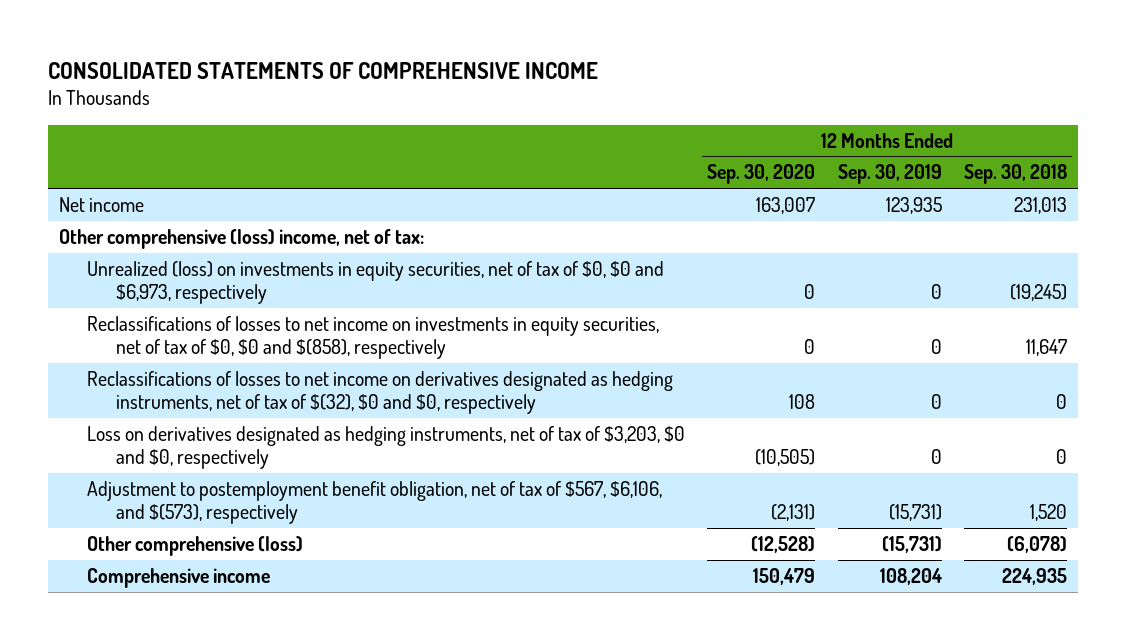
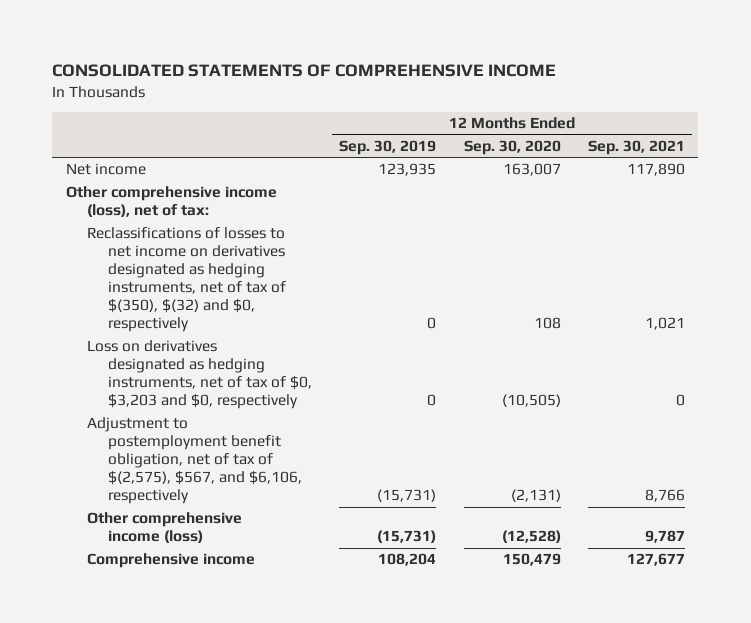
[963,164,1067,185] Sep. 30, 2018 -> none
none -> [587,139,685,155] Sep. 30, 2021
[87,261,665,304] Unrealized (loss) on investments in equity securities, net of tax of $0, $0 and $6,973, respectively -> none
[87,316,660,359] Reclassifications of losses to net income on investments in equity securities, net of tax of $0, $0 and $(858), respectively -> none
[59,229,425,250] Other comprehensive (loss) income, net of tax: -> [66,186,278,218] Other comprehensive income (loss), net of tax:
[87,371,674,414] Reclassifications of losses to net income on derivatives designated as hedging instruments, net of tax of $(32), $0 and $0, respectively -> [87,227,287,333] Reclassifications of losses to net income on derivatives designated as hedging instruments, net of tax of $(350), $(32) and $0, respectively
[87,426,686,469] Loss on derivatives designated as hedging instruments, net of tax of $3,203, $0 and $0, respectively -> [87,340,313,410] Loss on derivatives designated as hedging instruments, net of tax of $0, $3,203 and $0, respectively
[87,481,663,524] Adjustment to postemployment benefit obligation, net of tax of $567, $6,106, and $(573), respectively -> [87,417,303,505] Adjustment to postemployment benefit obligation, net of tax of $(2,575), $567, and $6,106, respectively
[87,536,304,557] Other comprehensive (loss) -> [87,512,243,544] Other comprehensive income (loss)

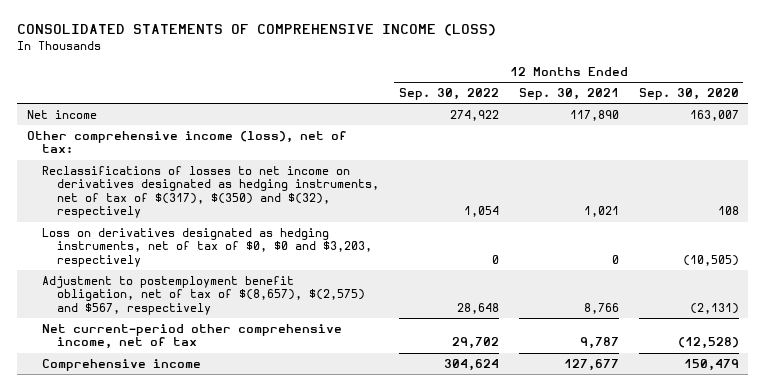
[52,64,557,78] CONSOLIDATED STATEMENTS OF COMPREHENSIVE INCOME -> [16,24,496,37] CONSOLIDATED STATEMENTS OF COMPREHENSIVE INCOME (LOSS)
[339,139,437,155] Sep. 30, 2019 -> none
none -> [398,87,499,100] Sep. 30, 2022
[87,227,287,333] Reclassifications of losses to net income on derivatives designated as hedging instruments, net of tax of $(350), $(32) and $0, respectively -> [41,165,380,219] Reclassifications of losses to net income on derivatives designated as hedging instruments, net of tax of $(317), $(350) and $(32), respectively
[87,340,313,410] Loss on derivatives designated as hedging instruments, net of tax of $0, $3,203 and $0, respectively -> [41,227,373,267] Loss on derivatives designated as hedging instruments, net of tax of $0, $0 and $3,203, respectively
[87,417,303,505] Adjustment to postemployment benefit obligation, net of tax of $(2,575), $567, and $6,106, respectively -> [41,275,366,315] Adjustment to postemployment benefit obligation, net of tax of $(8,657), $(2,575) and $567, respectively
[87,512,243,544] Other comprehensive income (loss) -> [41,323,342,350] Net current-period other comprehensive income, net of tax

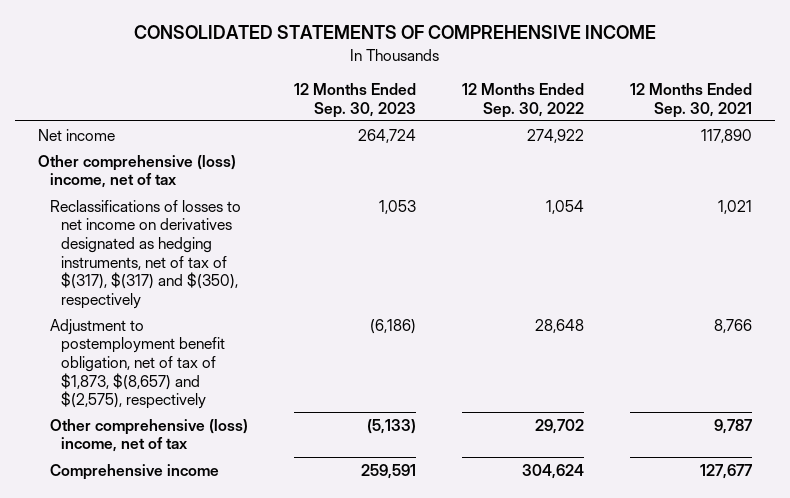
[16,24,496,37] CONSOLIDATED STATEMENTS OF COMPREHENSIVE INCOME (LOSS) -> [134,25,657,40] CONSOLIDATED STATEMENTS OF COMPREHENSIVE INCOME
[638,87,739,100] Sep. 30, 2020 -> none
none -> [293,83,416,118] 12 Months Ended Sep. 30, 2023
[41,227,373,267] Loss on derivatives designated as hedging instruments, net of tax of $0, $0 and $3,203, respectively -> none
[26,130,347,154] Other comprehensive income (loss), net of tax: -> [38,154,237,189] Other comprehensive (loss) income, net of tax
[41,165,380,219] Reclassifications of losses to net income on derivatives designated as hedging instruments, net of tax of $(317), $(350) and $(32), respectively -> [49,199,241,309] Reclassifications of losses to net income on derivatives designated as hedging instruments, net of tax of $(317), $(317) and $(350), respectively
[41,275,366,315] Adjustment to postemployment benefit obligation, net of tax of $(8,657), $(2,575) and $567, respectively -> [49,318,226,410] Adjustment to postemployment benefit obligation, net of tax of $1,873, $(8,657) and $(2,575), respectively
[41,323,342,350] Net current-period other comprehensive income, net of tax -> [49,418,248,453] Other comprehensive (loss) income, net of tax

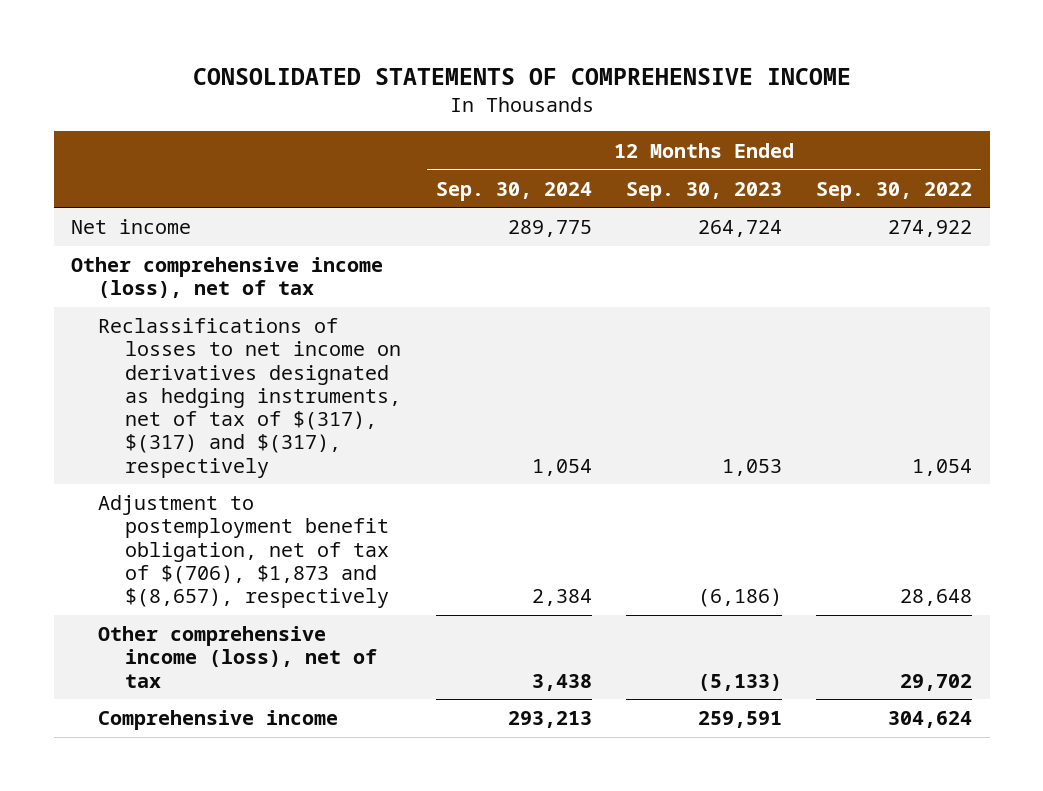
[630,83,753,118] 12 Months Ended Sep. 30, 2021 -> none
none -> [435,181,592,201] Sep. 30, 2024
[38,154,237,189] Other comprehensive (loss) income, net of tax -> [70,257,383,299] Other comprehensive income (loss), net of tax
[49,199,241,309] Reclassifications of losses to net income on derivatives designated as hedging instruments, net of tax of $(317), $(317) and $(350), respectively -> [98,318,402,478] Reclassifications of losses to net income on derivatives designated as hedging instruments, net of tax of $(317), $(317) and $(317), respectively
[49,318,226,410] Adjustment to postemployment benefit obligation, net of tax of $1,873, $(8,657) and $(2,575), respectively -> [98,495,390,609] Adjustment to postemployment benefit obligation, net of tax of $(706), $1,873 and $(8,657), respectively
[49,418,248,453] Other comprehensive (loss) income, net of tax -> [98,626,378,688] Other comprehensive income (loss), net of tax

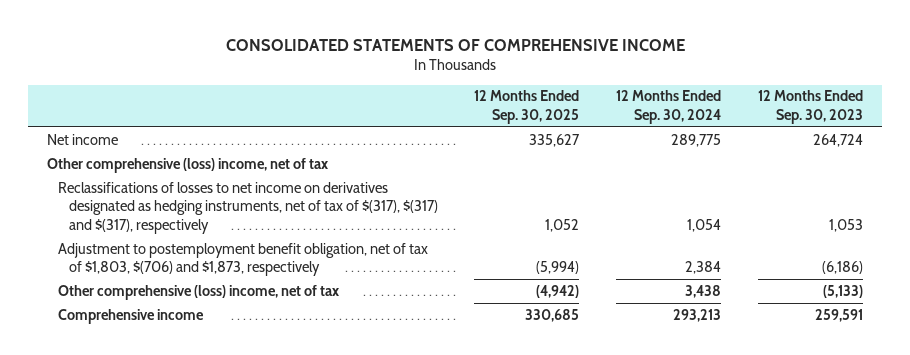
[816,181,973,201] Sep. 30, 2022 -> none
none -> [474,90,580,124] 12 Months Ended Sep. 30, 2025
[70,257,383,299] Other comprehensive income (loss), net of tax -> [46,157,328,173] Other comprehensive (loss) income, net of tax
[98,495,390,609] Adjustment to postemployment benefit obligation, net of tax of $(706), $1,873 and $(8,657), respectively -> [57,242,428,277] Adjustment to postemployment benefit obligation, net of tax of $1,803, $(706) and $1,873, respectively
[98,626,378,688] Other comprehensive income (loss), net of tax -> [57,284,339,300] Other comprehensive (loss) income, net of tax

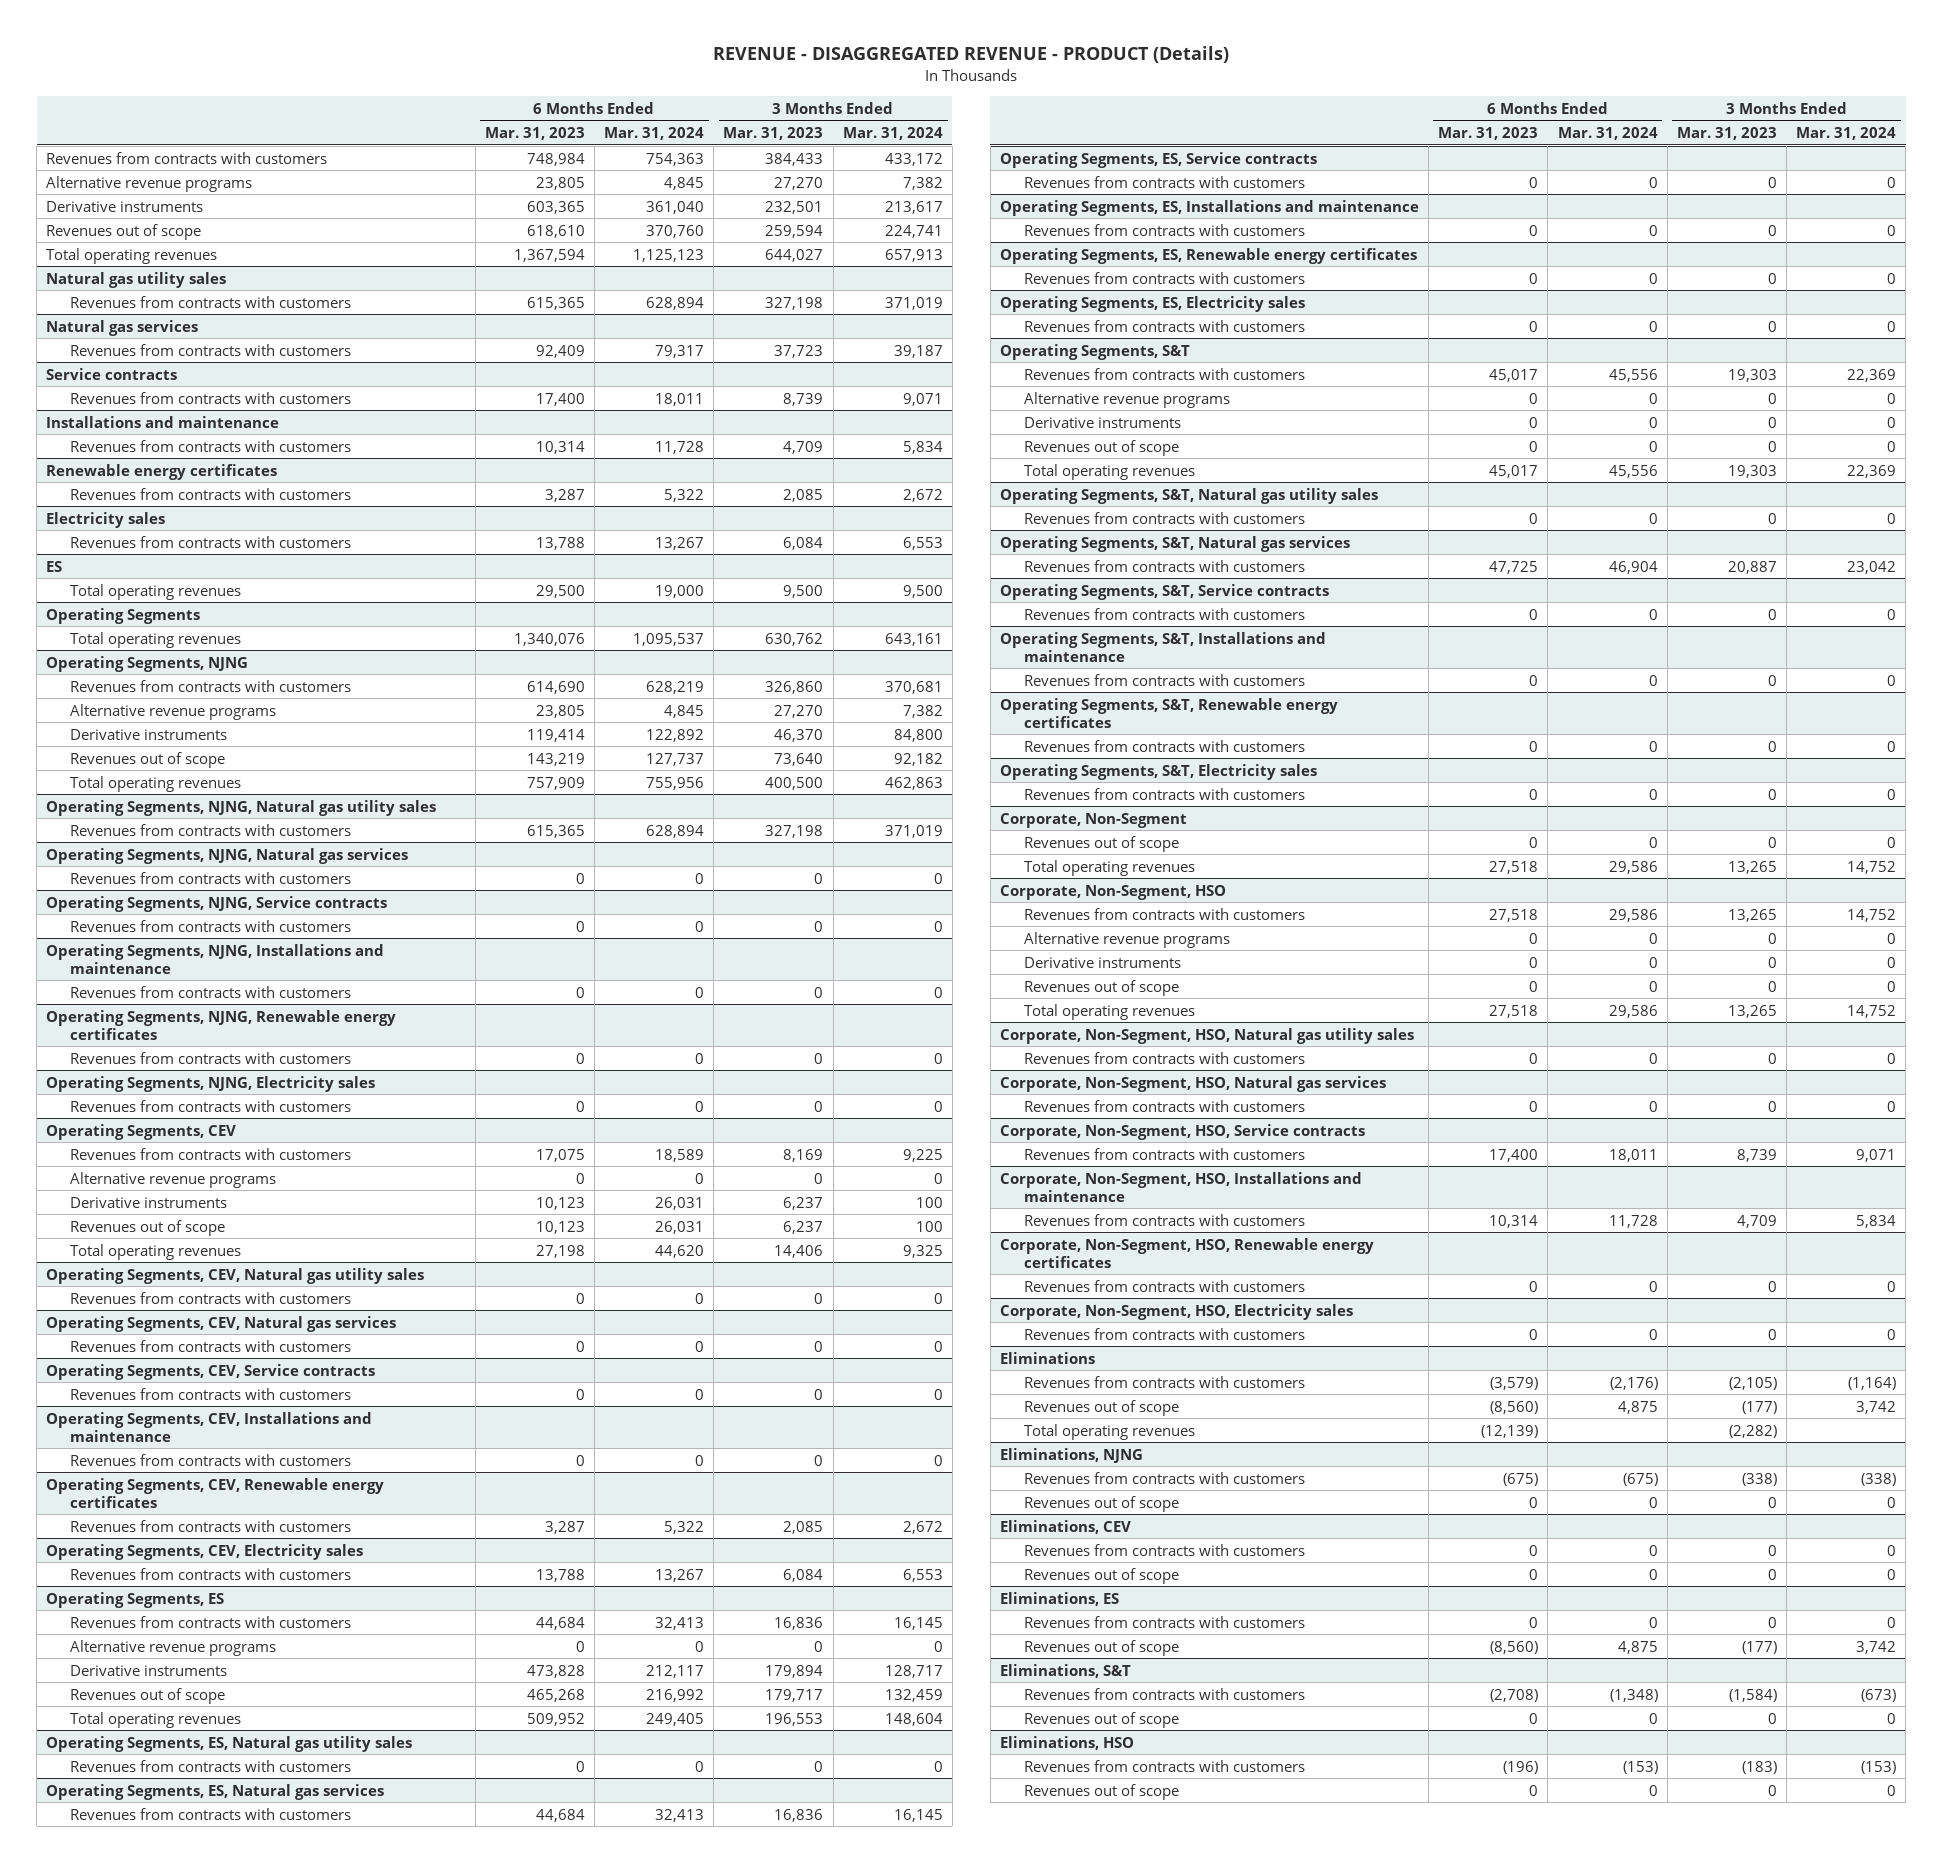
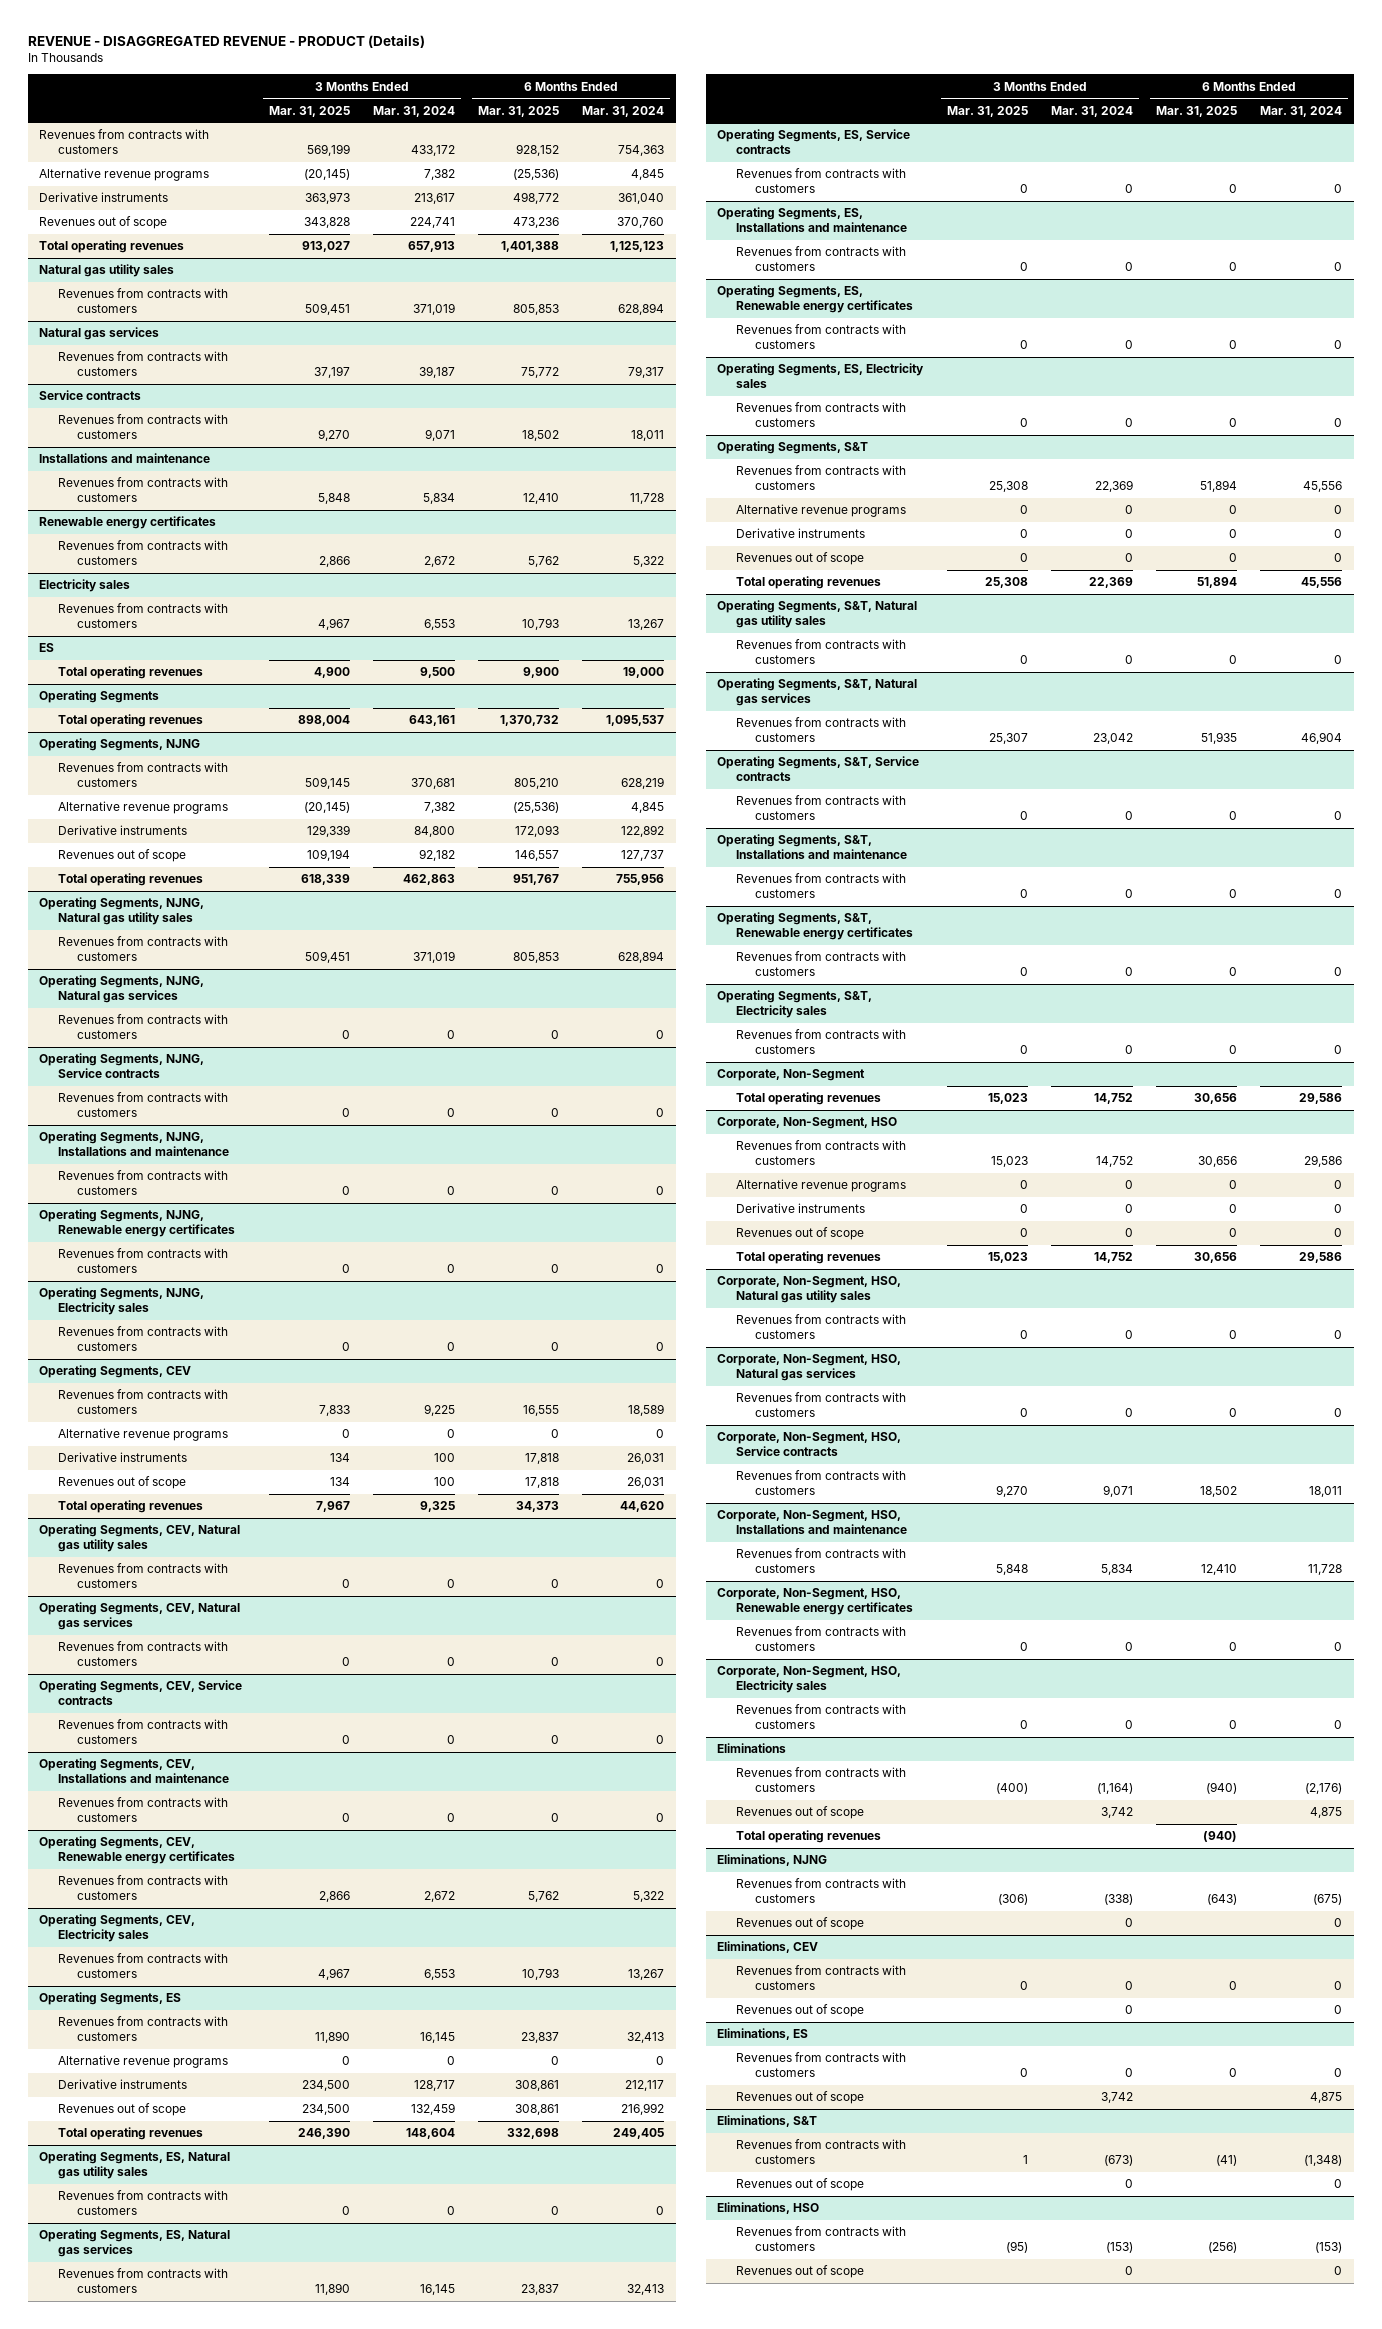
[484,126,585,140] Mar. 31, 2023 -> none
[723,126,824,140] Mar. 31, 2023 -> none
none -> [268,105,350,117] Mar. 31, 2025
none -> [478,105,560,117] Mar. 31, 2025
[1023,835,1179,852] Revenues out of scope -> none

